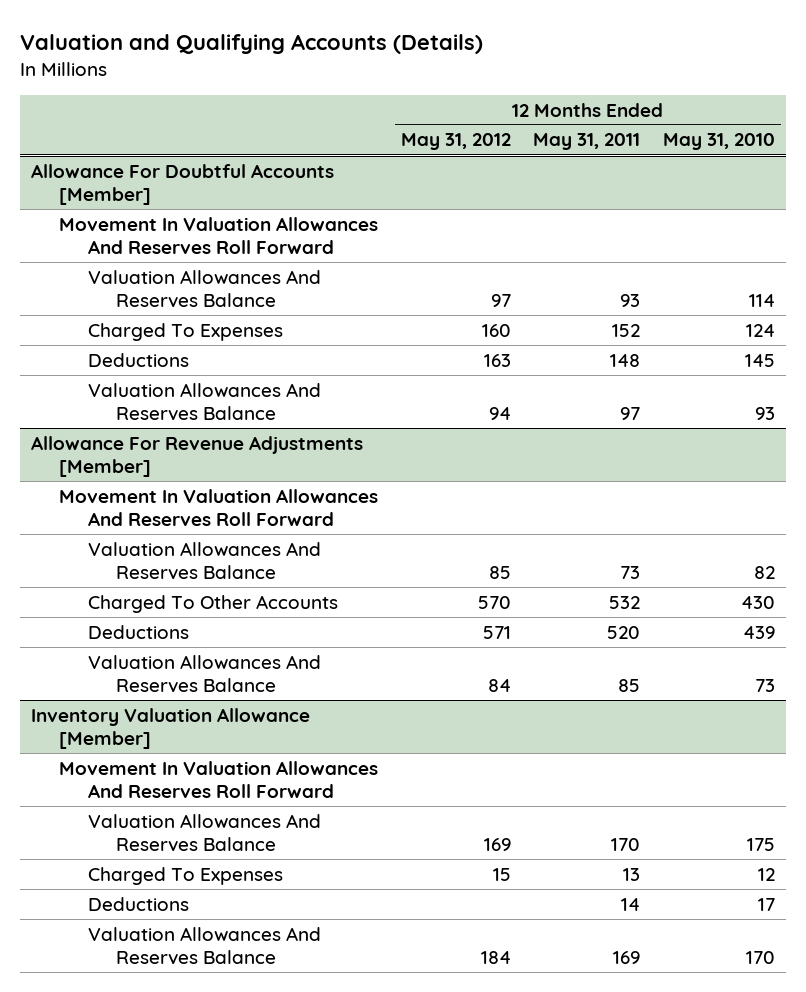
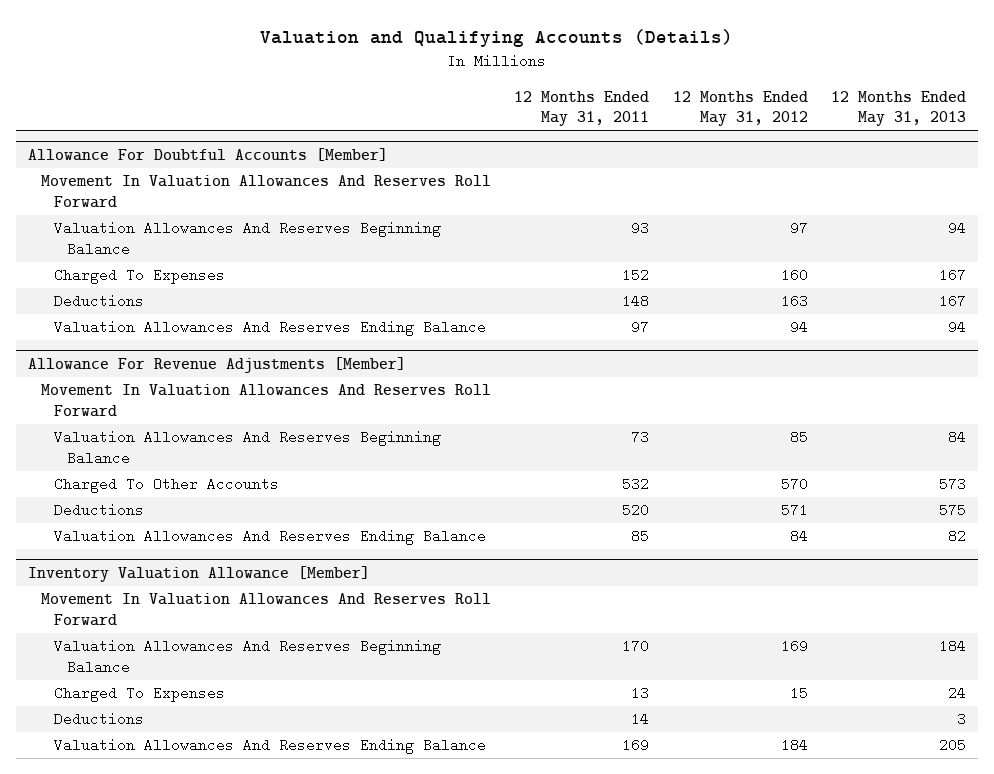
[663,133,776,151] May 31, 2010 -> none
none -> [830,90,966,127] 12 Months Ended May 31, 2013
[87,269,321,309] Valuation Allowances And Reserves Balance -> [54,221,442,256] Valuation Allowances And Reserves Beginning Balance
[87,382,321,422] Valuation Allowances And Reserves Balance -> [54,320,487,337] Valuation Allowances And Reserves Ending Balance
[87,541,321,581] Valuation Allowances And Reserves Balance -> [54,430,442,465] Valuation Allowances And Reserves Beginning Balance
[87,654,321,694] Valuation Allowances And Reserves Balance -> [54,529,487,546] Valuation Allowances And Reserves Ending Balance
[87,813,321,853] Valuation Allowances And Reserves Balance -> [54,639,442,674] Valuation Allowances And Reserves Beginning Balance
[87,926,321,966] Valuation Allowances And Reserves Balance -> [54,738,487,755] Valuation Allowances And Reserves Ending Balance

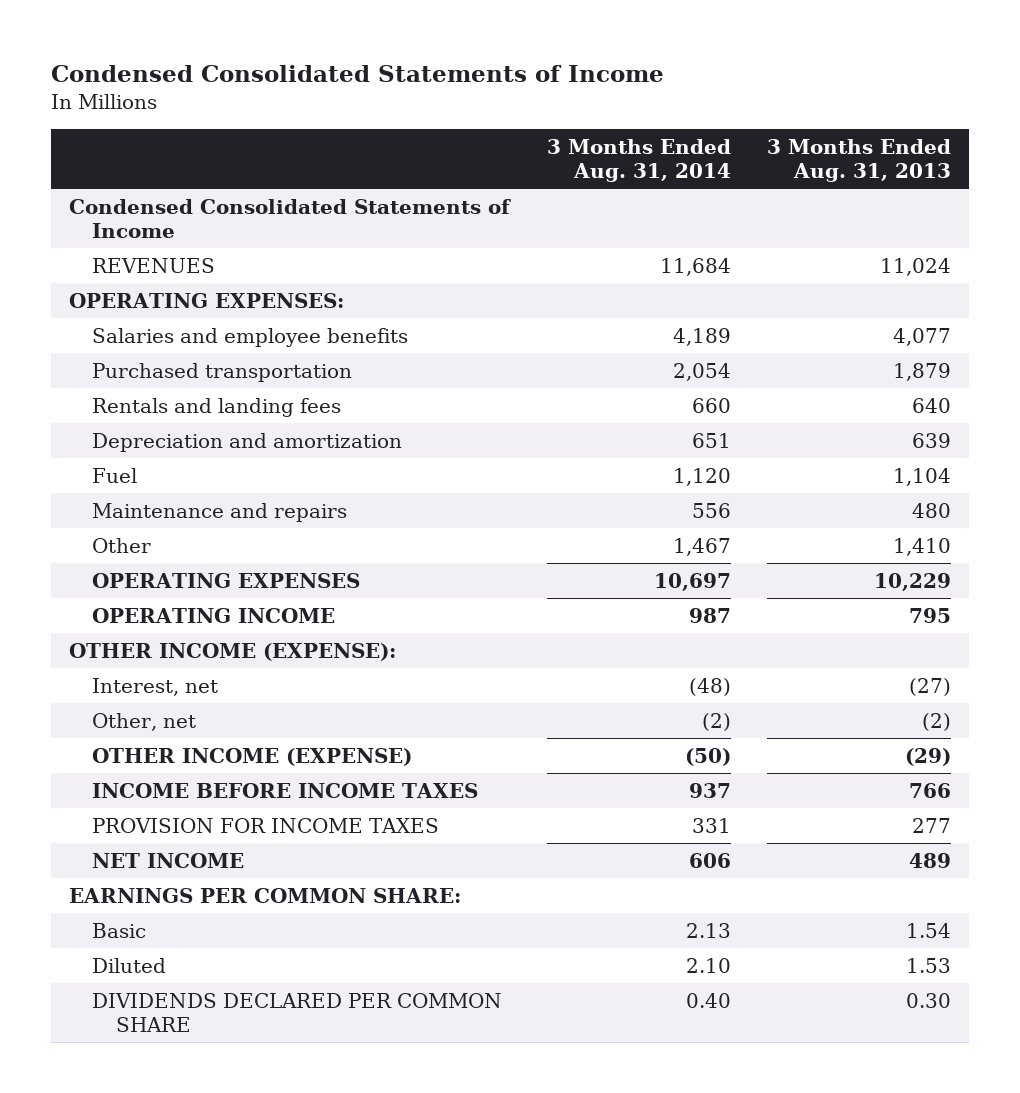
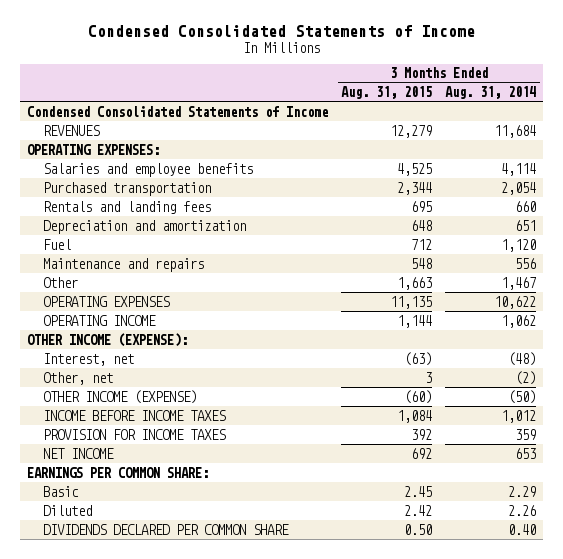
[767,139,952,183] 3 Months Ended Aug. 31, 2013 -> none
none -> [341,86,433,100] Aug. 31, 2015
[672,328,731,347] 4,189 -> [501,162,537,176] 4,114
[653,573,731,592] 10,697 -> [494,295,537,309] 10,622
[688,608,731,624] 987 -> [501,314,537,328] 1,062
[688,783,731,799] 937 -> [501,409,537,423] 1,012
[691,818,731,834] 331 -> [515,428,537,440] 359
[688,853,731,869] 606 -> [515,447,537,459] 653
[685,923,731,939] 2.13 -> [508,485,537,497] 2.29
[685,958,731,974] 2.10 -> [508,504,537,516] 2.26

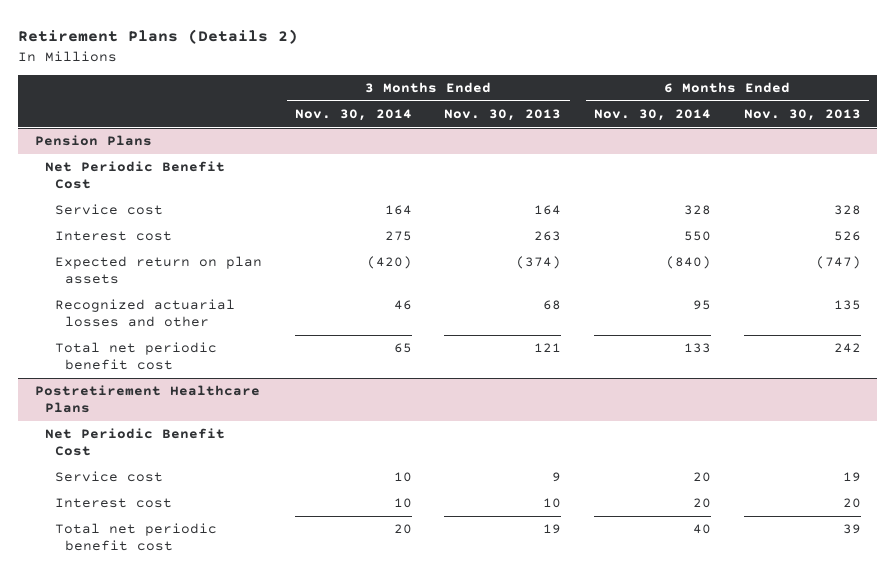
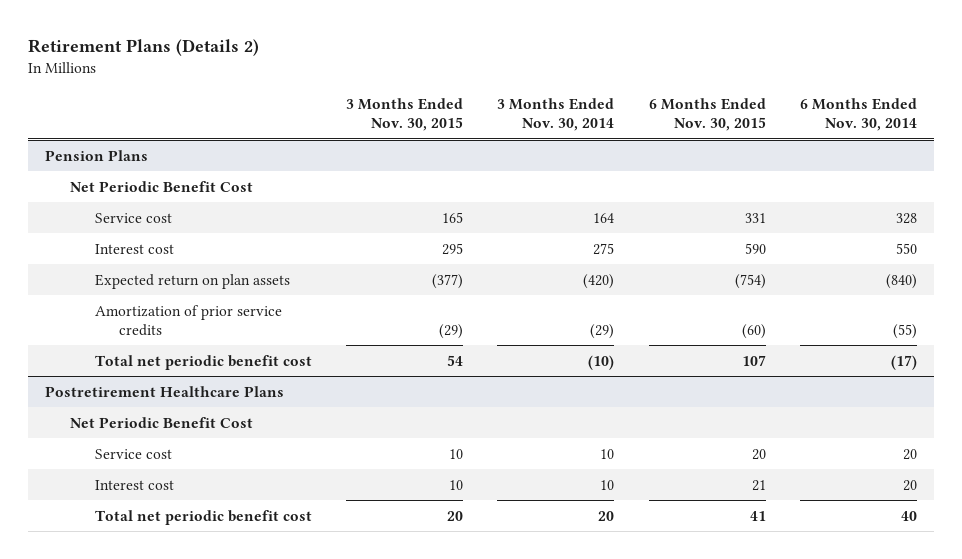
[444,108,562,121] Nov. 30, 2013 -> none
[743,108,861,121] Nov. 30, 2013 -> none
none -> [345,98,463,132] 3 Months Ended Nov. 30, 2015
none -> [648,98,766,132] 6 Months Ended Nov. 30, 2015
[55,299,236,328] Recognized actuarial losses and other -> none
none -> [94,304,282,336] Amortization of prior service credits
[393,343,412,354] 65 -> [588,354,615,370] (10)
[684,343,712,354] 133 -> [890,354,917,370] (17)

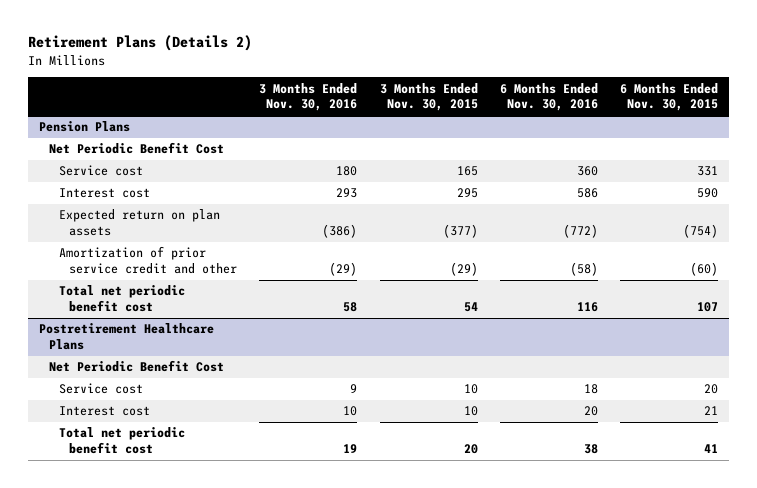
[497,98,615,132] 3 Months Ended Nov. 30, 2014 -> none
[799,98,917,132] 6 Months Ended Nov. 30, 2014 -> none
none -> [259,82,358,112] 3 Months Ended Nov. 30, 2016
none -> [499,82,598,112] 6 Months Ended Nov. 30, 2016
[94,304,282,336] Amortization of prior service credits -> [59,246,238,275] Amortization of prior service credit and other

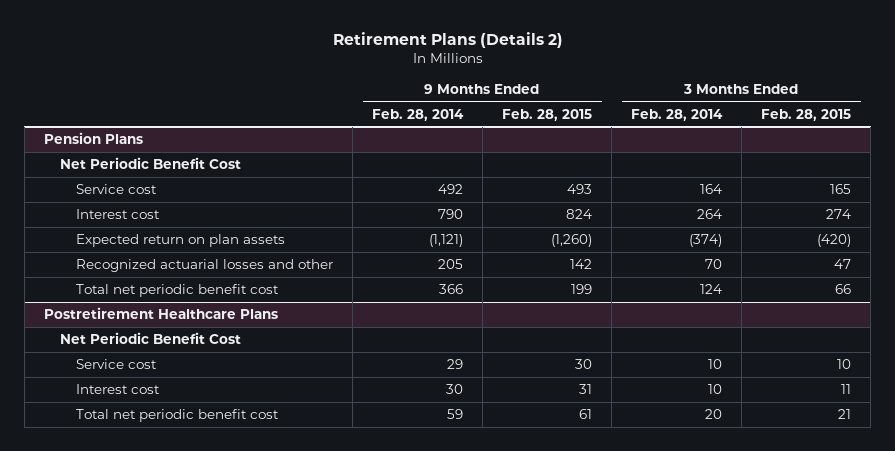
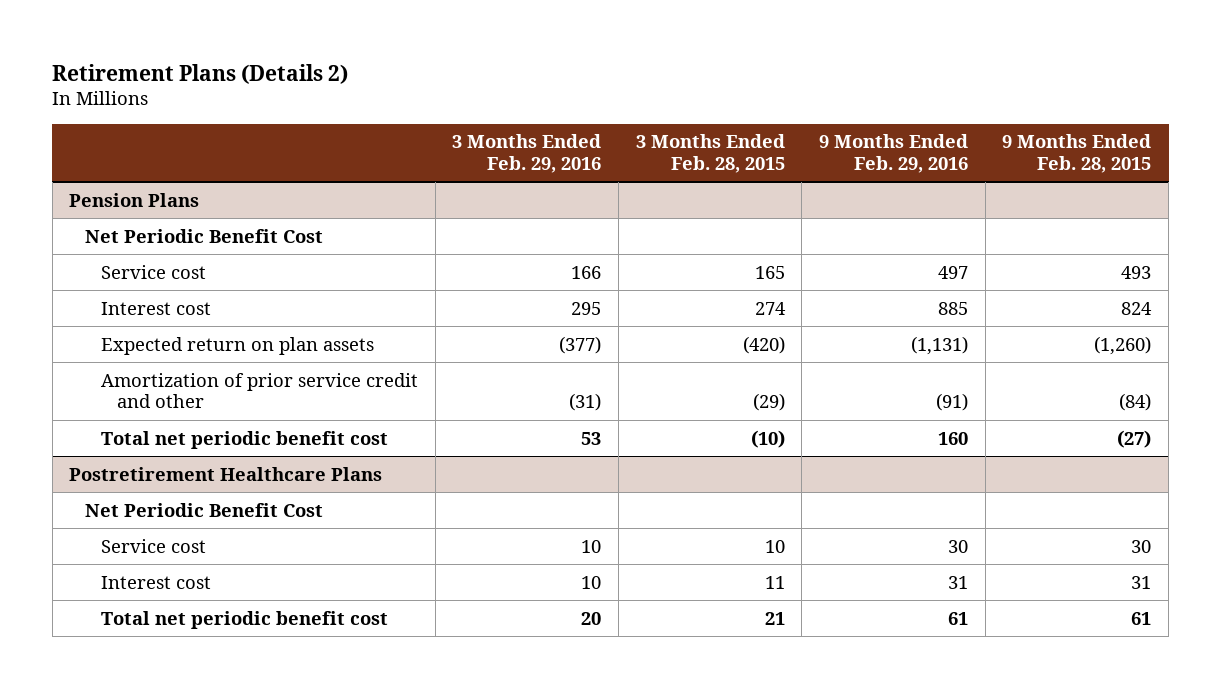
[372,108,465,121] Feb. 28, 2014 -> none
[631,108,724,121] Feb. 28, 2014 -> none
none -> [452,134,602,173] 3 Months Ended Feb. 29, 2016
none -> [819,134,969,173] 9 Months Ended Feb. 29, 2016
[76,259,334,273] Recognized actuarial losses and other -> none
none -> [101,372,419,409] Amortization of prior service credit and other
[571,284,593,295] 199 -> [1117,429,1152,448] (27)
[835,284,852,295] 66 -> [750,429,785,448] (10)

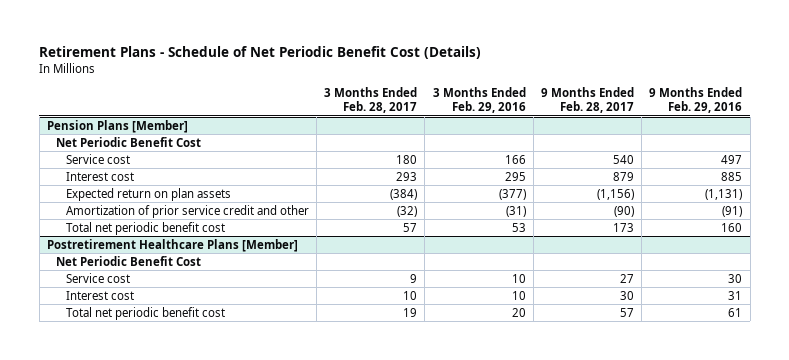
[52,63,349,84] Retirement Plans (Details 2) -> [39,46,482,60] Retirement Plans - Schedule of Net Periodic Benefit Cost (Details)
[635,134,785,173] 3 Months Ended Feb. 28, 2015 -> none
[1002,134,1152,173] 9 Months Ended Feb. 28, 2015 -> none
none -> [324,87,418,114] 3 Months Ended Feb. 28, 2017
none -> [541,87,635,114] 9 Months Ended Feb. 28, 2017
[69,192,200,207] Pension Plans -> [47,119,189,133] Pension Plans [Member]
[69,466,383,481] Postretirement Healthcare Plans -> [47,238,299,252] Postretirement Healthcare Plans [Member]

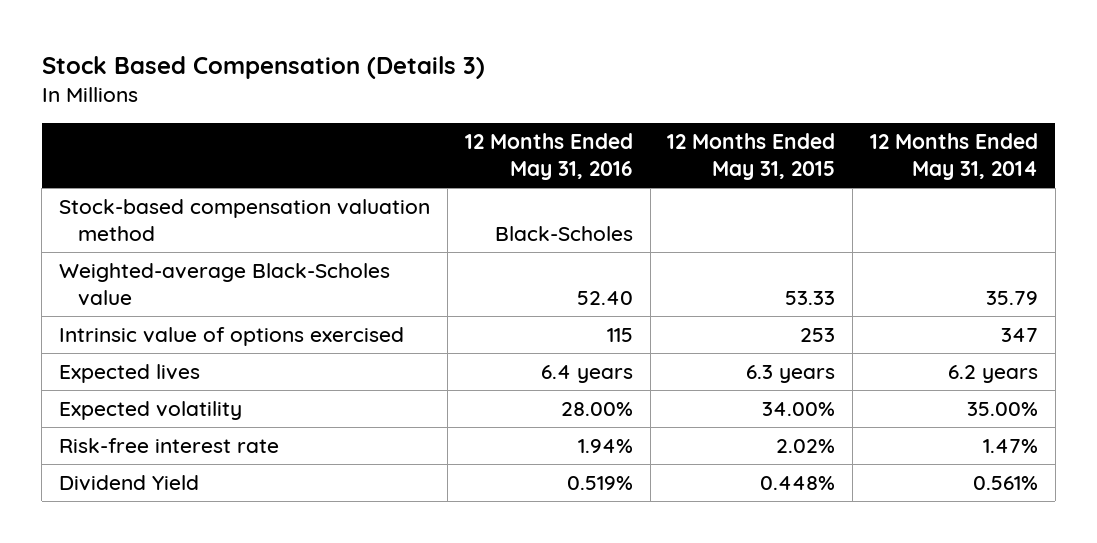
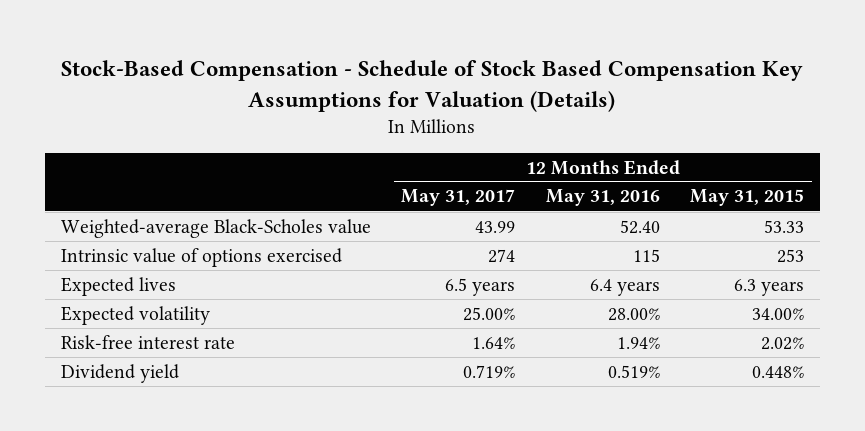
[41,56,485,80] Stock Based Compensation (Details 3) -> [61,59,804,112] Stock-Based Compensation - Schedule of Stock Based Compensation Key Assumptions for Valuation (Details)
[869,133,1038,181] 12 Months Ended May 31, 2014 -> none
none -> [401,189,516,207] May 31, 2017
[59,198,431,241] Stock-based compensation valuation method -> none
[59,474,200,491] Dividend Yield -> [60,363,179,383] Dividend yield

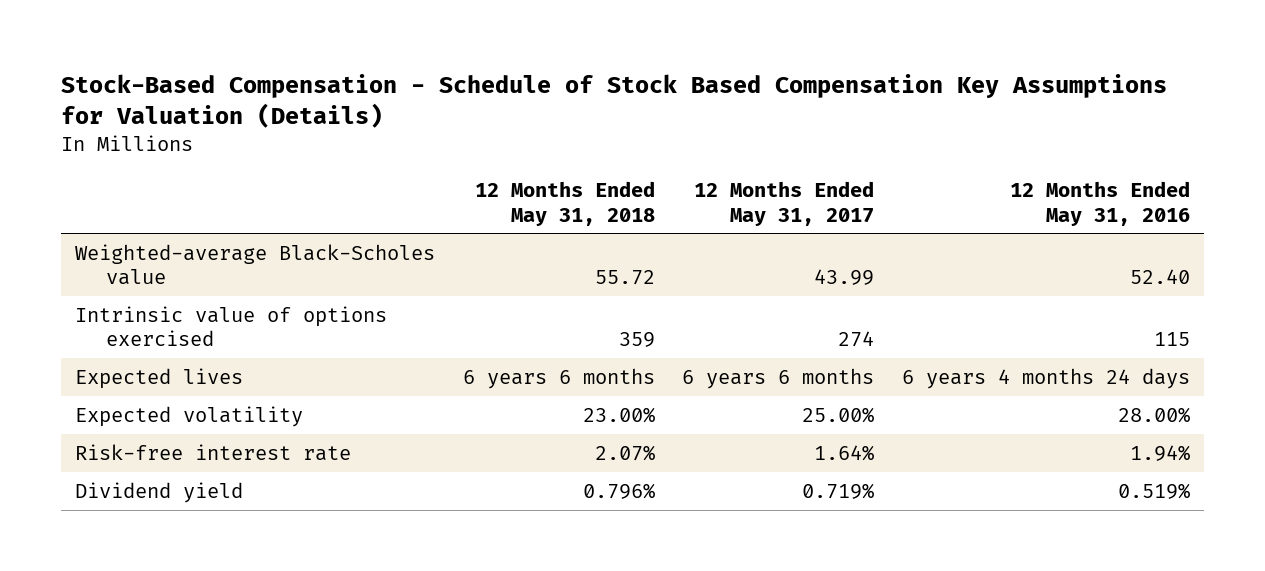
[690,189,805,207] May 31, 2015 -> none
none -> [474,181,655,226] 12 Months Ended May 31, 2018
[445,277,516,296] 6.5 years -> [682,367,875,389] 6 years 6 months
[589,278,660,296] 6.4 years -> [902,367,1191,389] 6 years 4 months 24 days

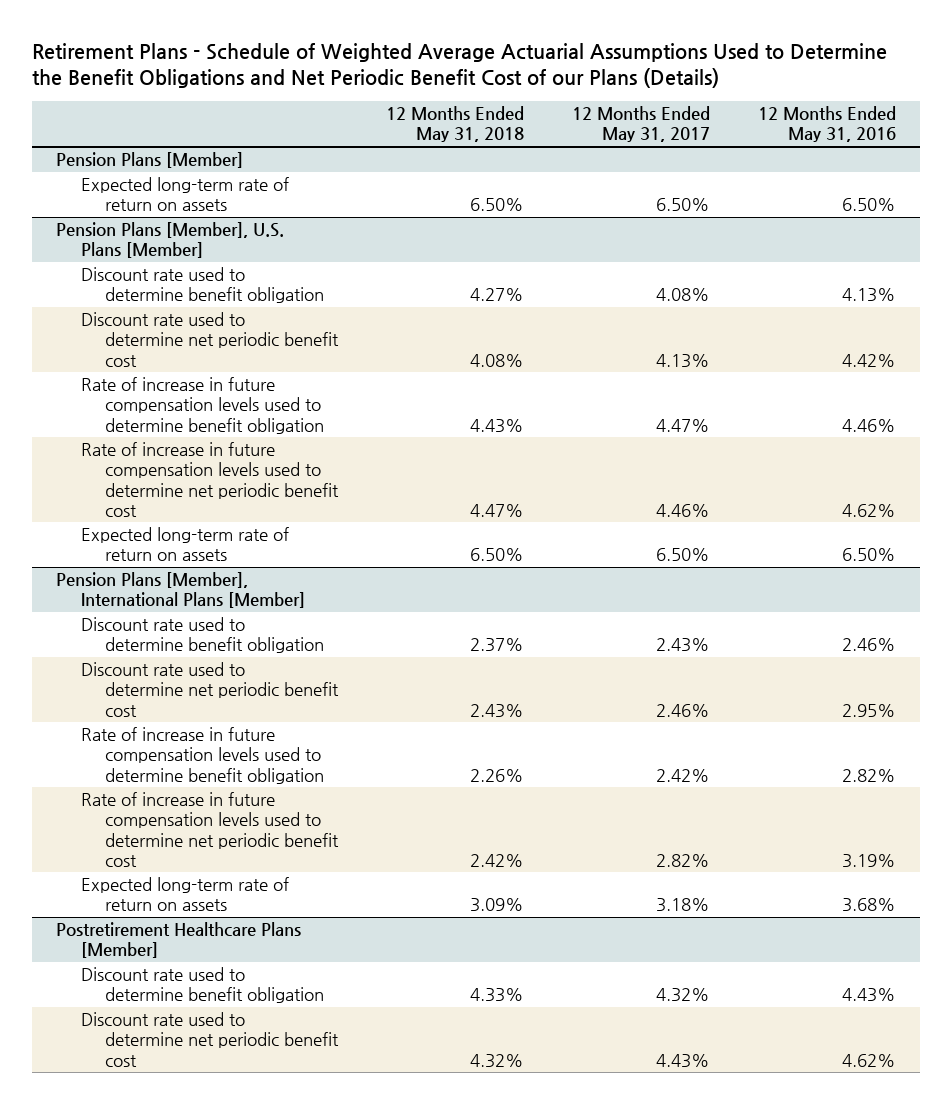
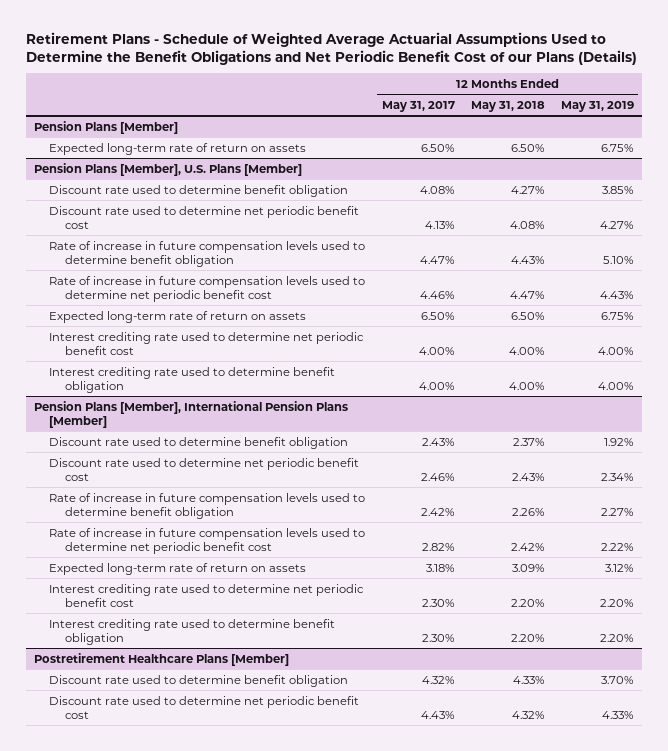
[757,106,896,143] 12 Months Ended May 31, 2016 -> none
none -> [560,100,634,112] May 31, 2019
none -> [49,331,365,355] Interest crediting rate used to determine net periodic benefit cost
none -> [49,366,336,393] Interest crediting rate used to determine benefit obligation
[55,572,305,609] Pension Plans [Member], International Plans [Member] -> [33,400,348,428] Pension Plans [Member], International Pension Plans [Member]
none -> [49,583,365,607] Interest crediting rate used to determine net periodic benefit cost
none -> [49,618,336,645] Interest crediting rate used to determine benefit obligation

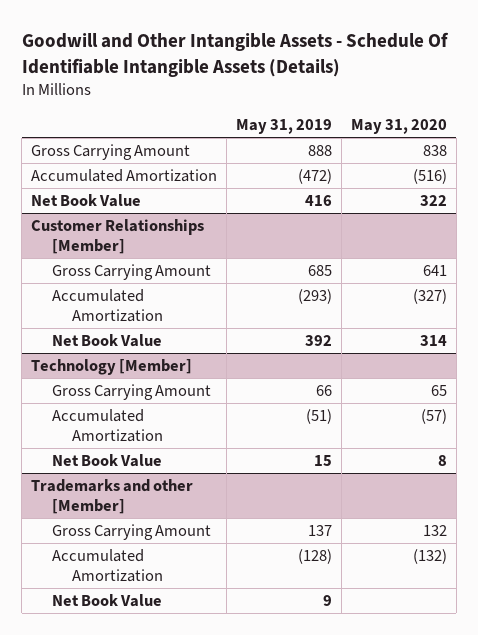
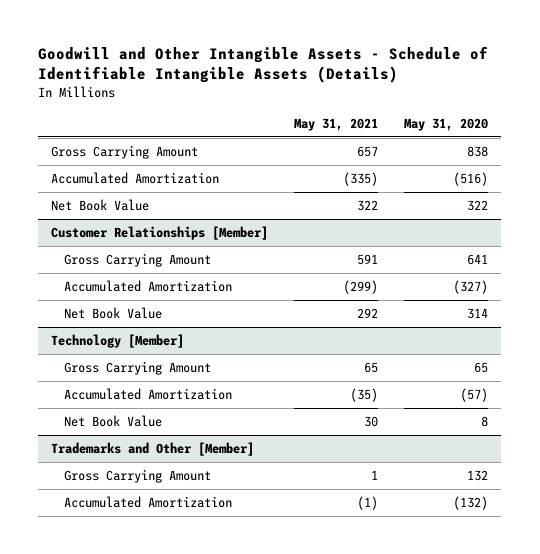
[21,32,449,78] Goodwill and Other Intangible Assets - Schedule Of Identifiable Intangible Assets (Details) -> [38,45,489,83] Goodwill and Other Intangible Assets - Schedule of Identifiable Intangible Assets (Details)
[235,118,332,134] May 31, 2019 -> none
none -> [294,117,379,131] May 31, 2021
[31,479,194,514] Trademarks and other [Member] -> [51,442,255,457] Trademarks and Other [Member]
[51,594,162,608] Net Book Value -> none

